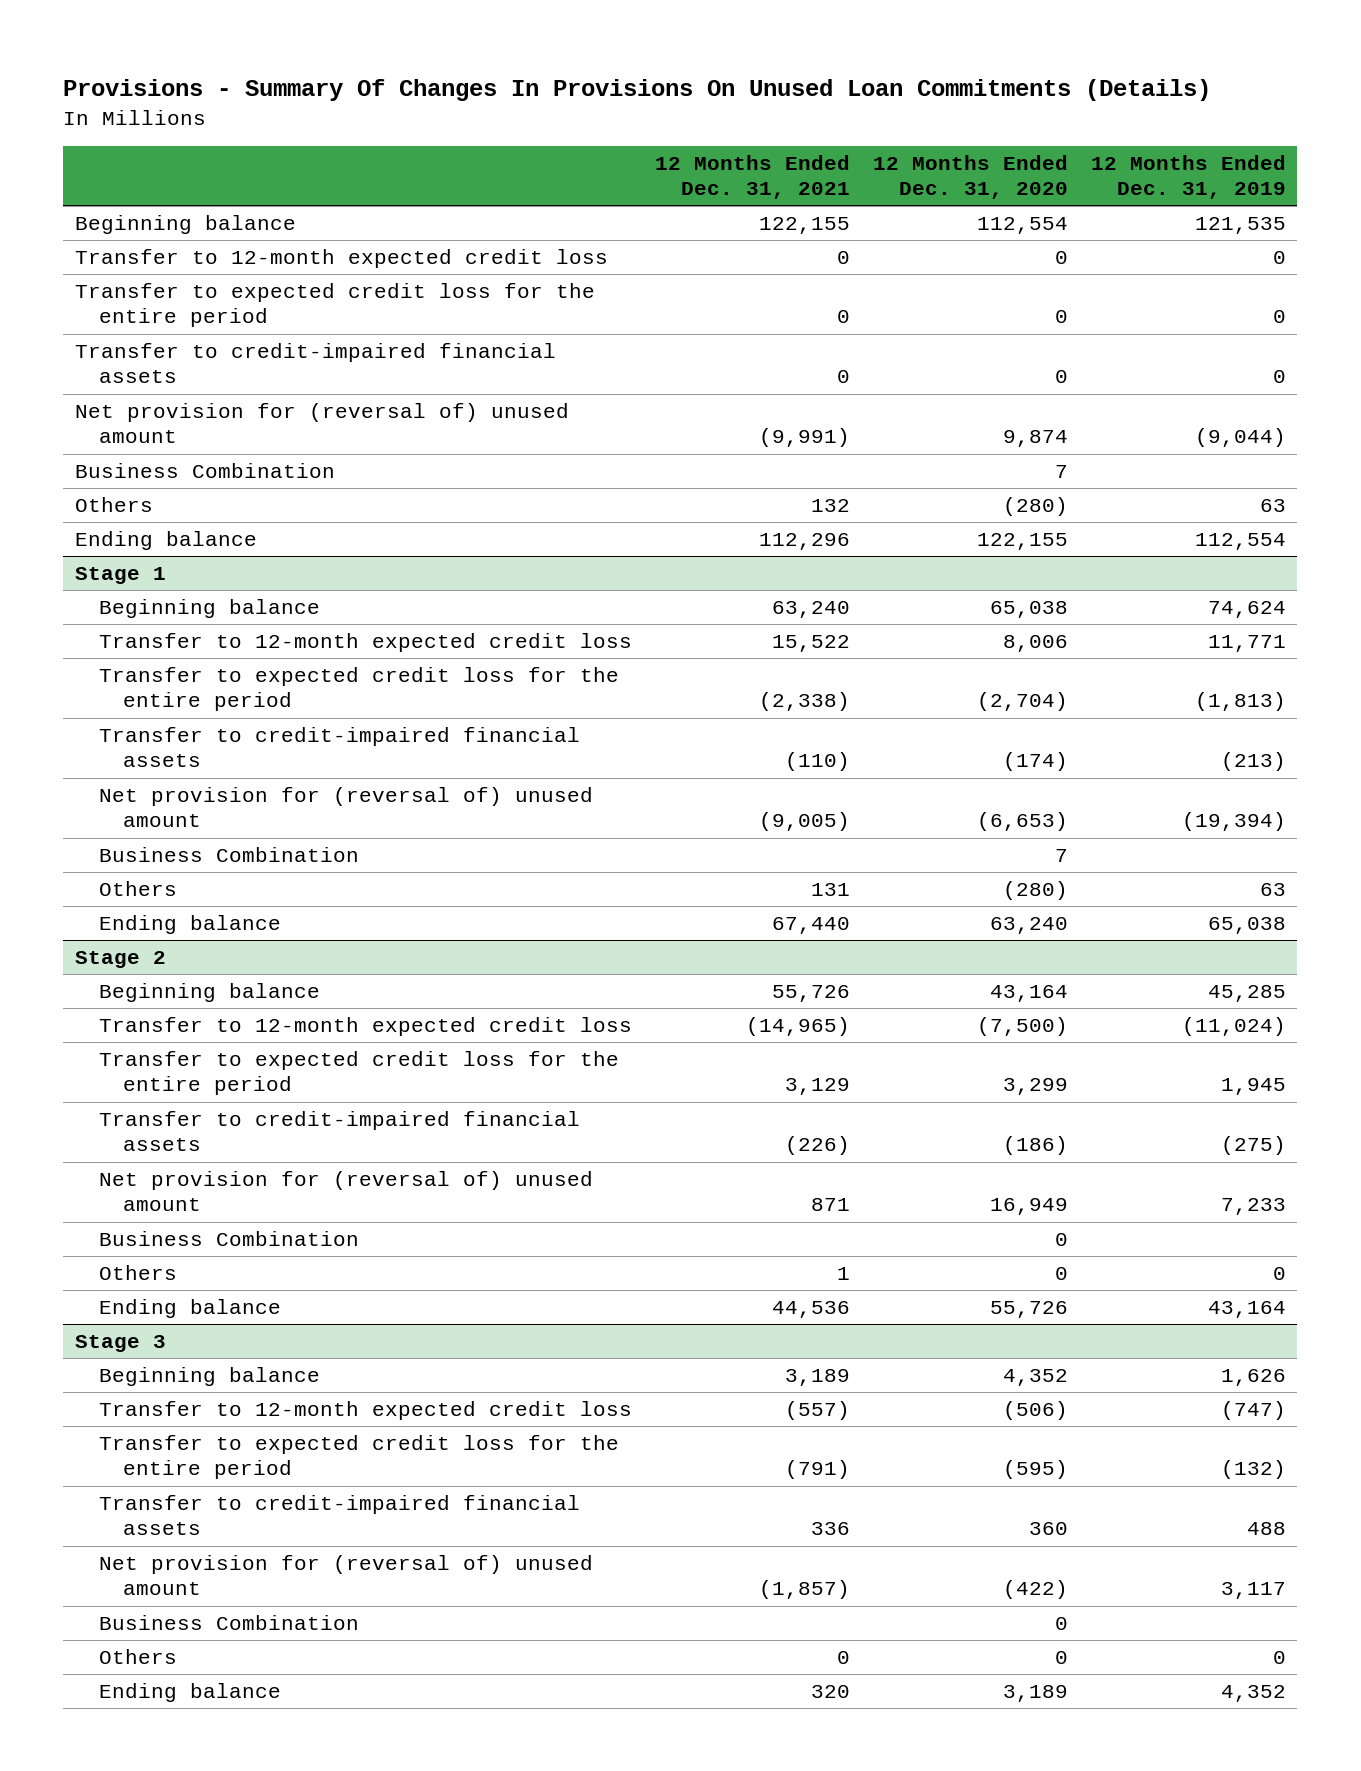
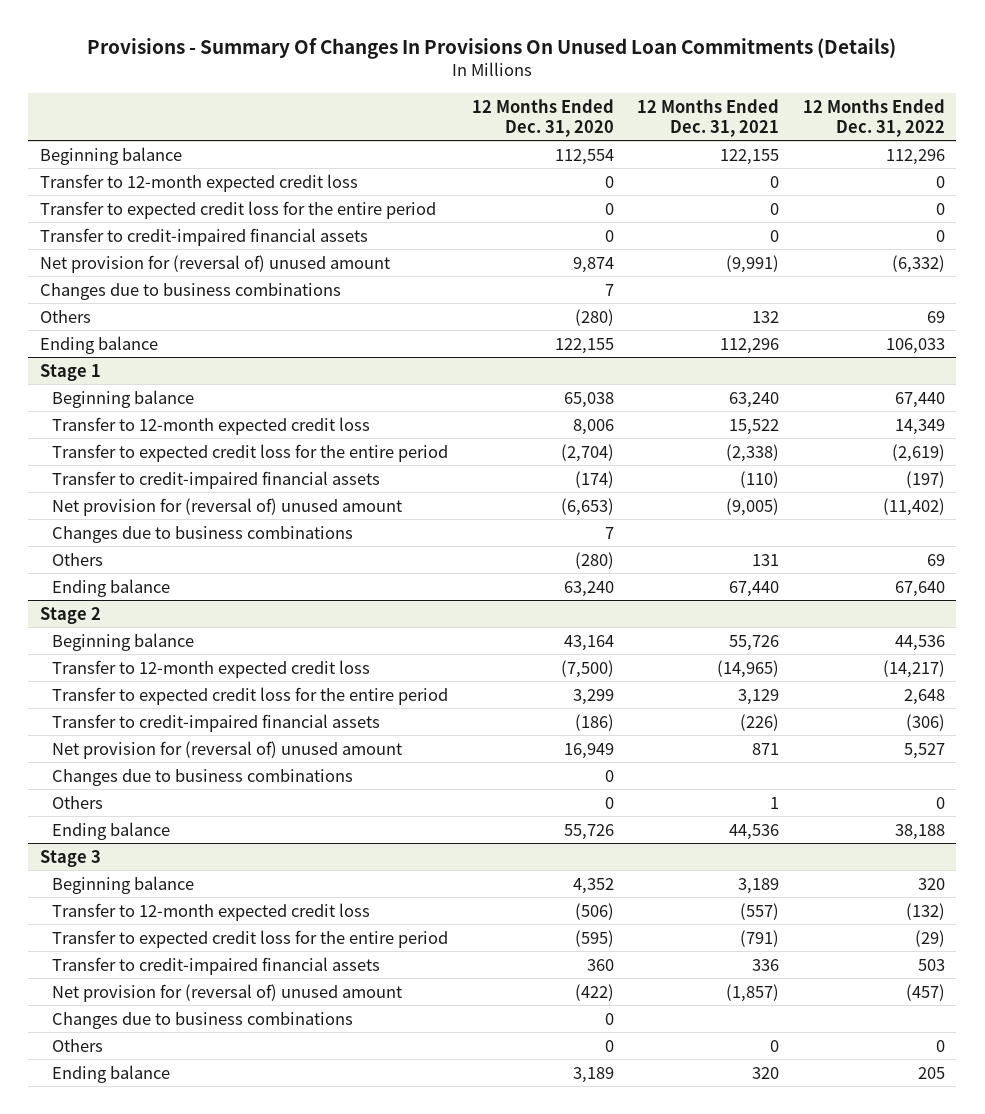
[1090,154,1286,200] 12 Months Ended Dec. 31, 2019 -> none
none -> [802,98,945,137] 12 Months Ended Dec. 31, 2022
[74,463,335,479] Business Combination -> [39,282,341,300] Changes due to business combinations
[99,847,360,863] Business Combination -> [52,525,354,543] Changes due to business combinations
[99,1231,360,1247] Business Combination -> [52,768,354,786] Changes due to business combinations
[99,1615,360,1631] Business Combination -> [52,1011,354,1029] Changes due to business combinations

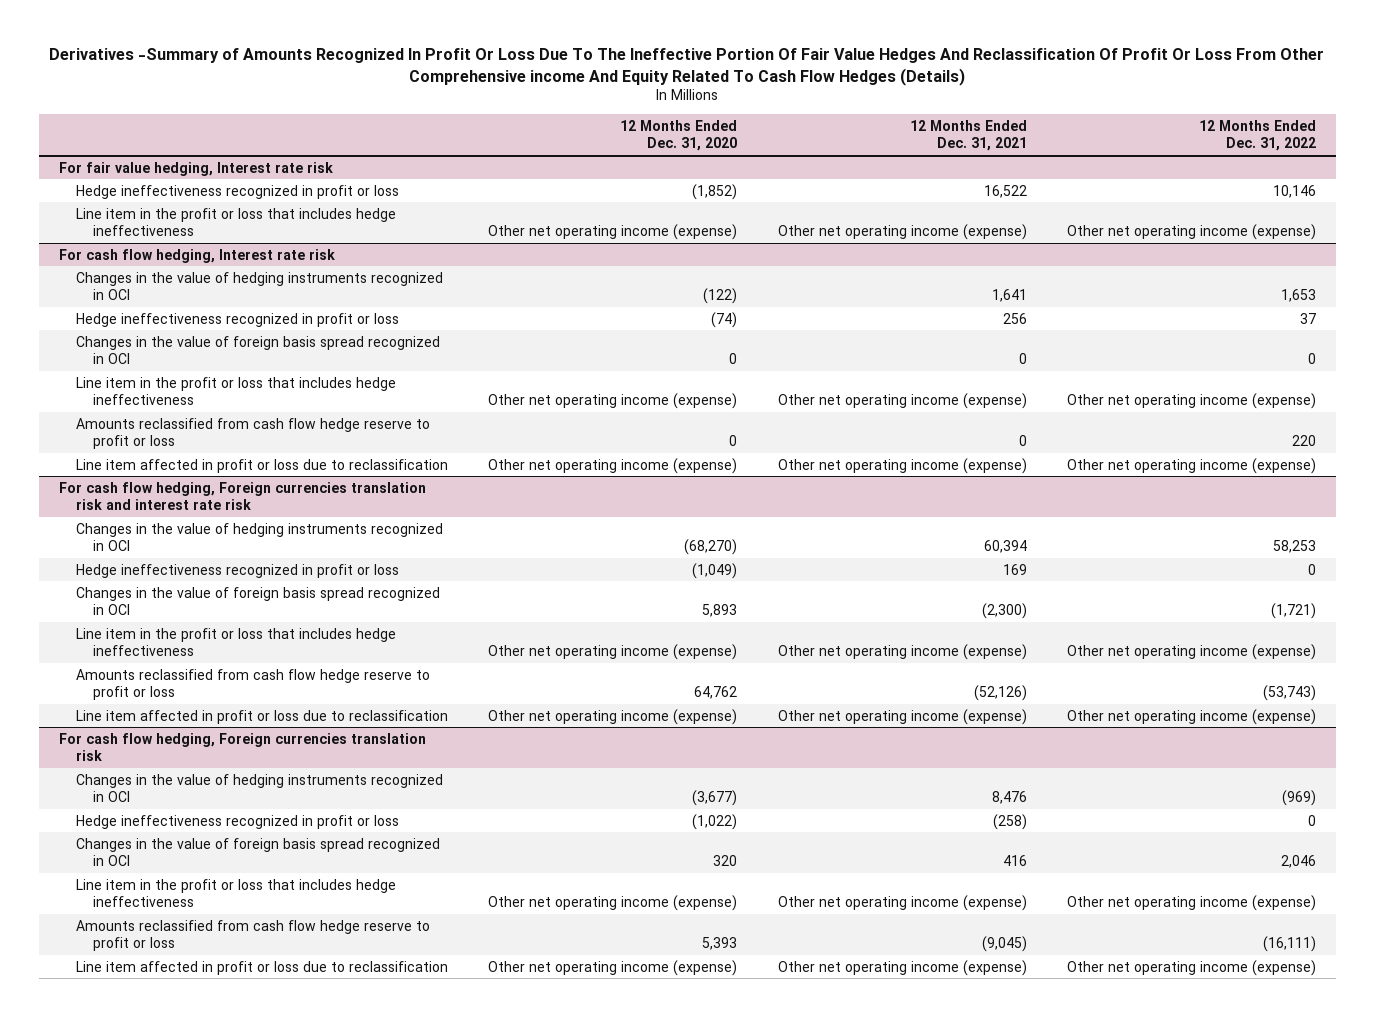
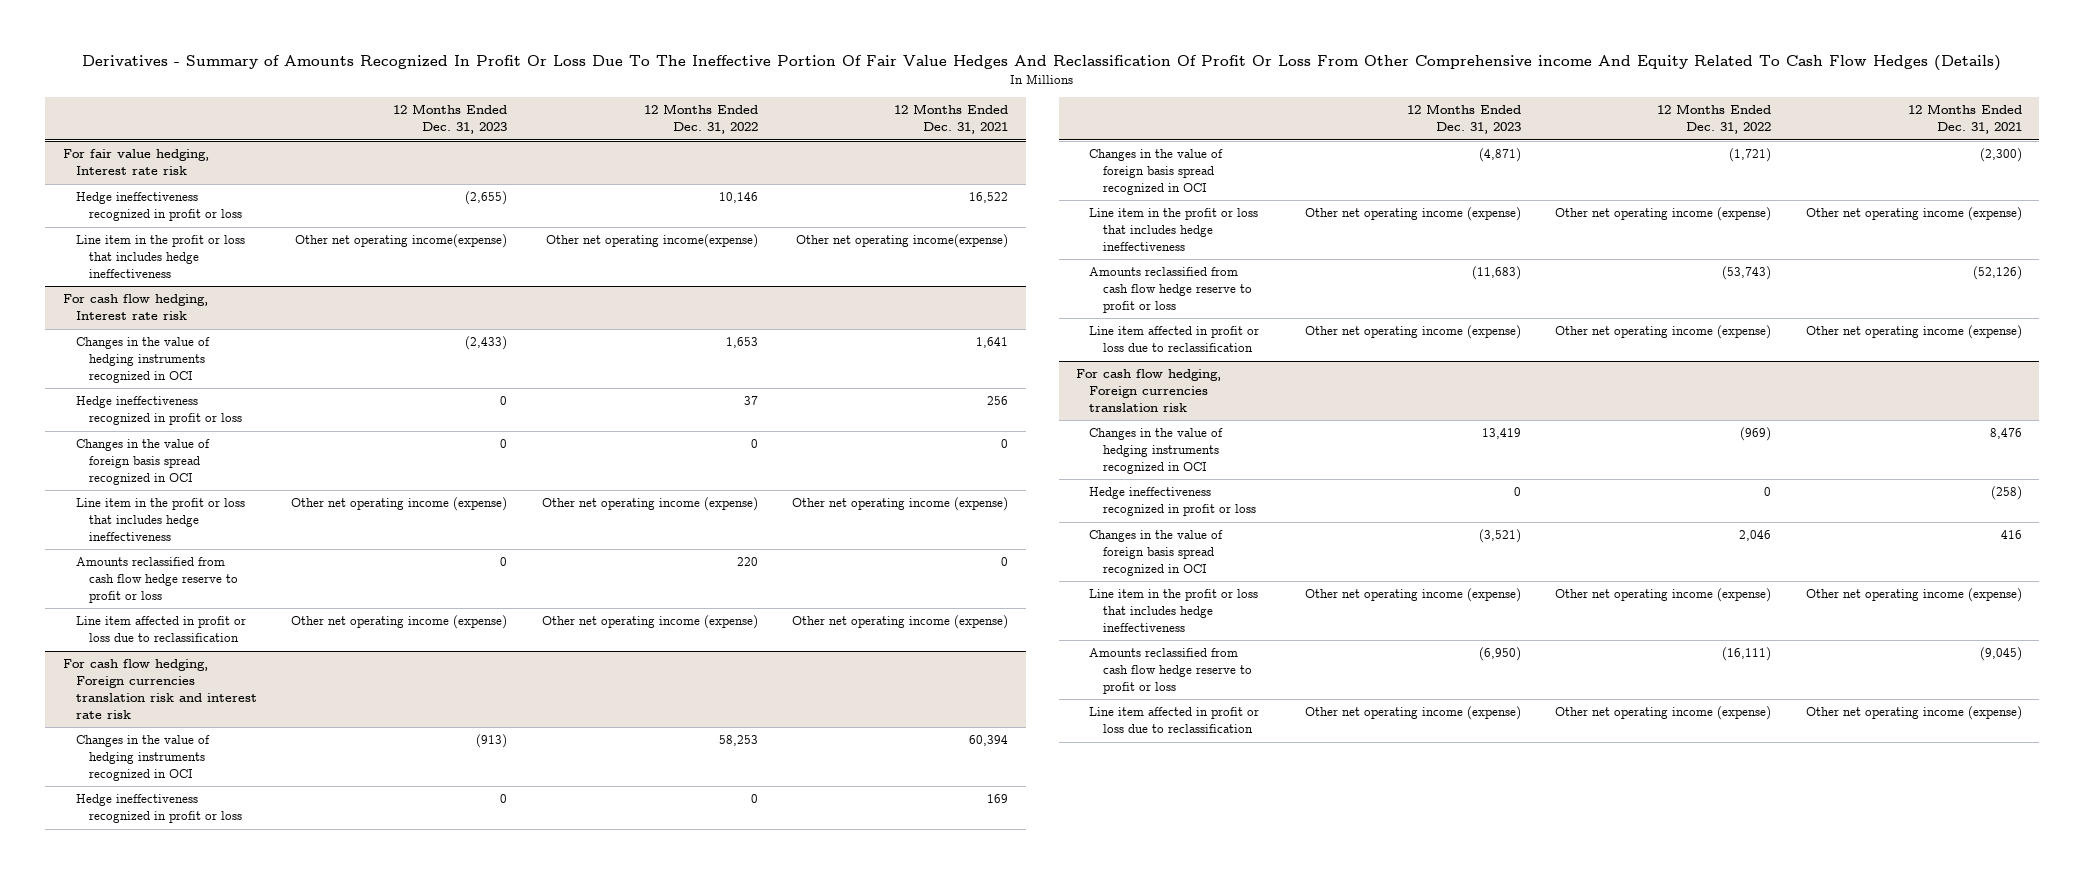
[49,48,1325,86] Derivatives -Summary of Amounts Recognized In Profit Or Loss Due To The Ineffective Portion Of Fair Value Hedges And Reclassification Of Profit Or Loss From Other Comprehensive income And Equity Related To Cash Flow Hedges (Details) -> [82,54,2002,71] Derivatives - Summary of Amounts Recognized In Profit Or Loss Due To The Ineffective Portion Of Fair Value Hedges And Reclassification Of Profit Or Loss From Other Comprehensive income And Equity Related To Cash Flow Hedges (Details)
[620,119,738,152] 12 Months Ended Dec. 31, 2020 -> none
none -> [393,104,508,135] 12 Months Ended Dec. 31, 2023
[777,224,1027,241] Other net operating income (expense) -> [796,234,1009,249] Other net operating income(expense)
[1066,224,1316,241] Other net operating income (expense) -> [545,234,758,249] Other net operating income(expense)

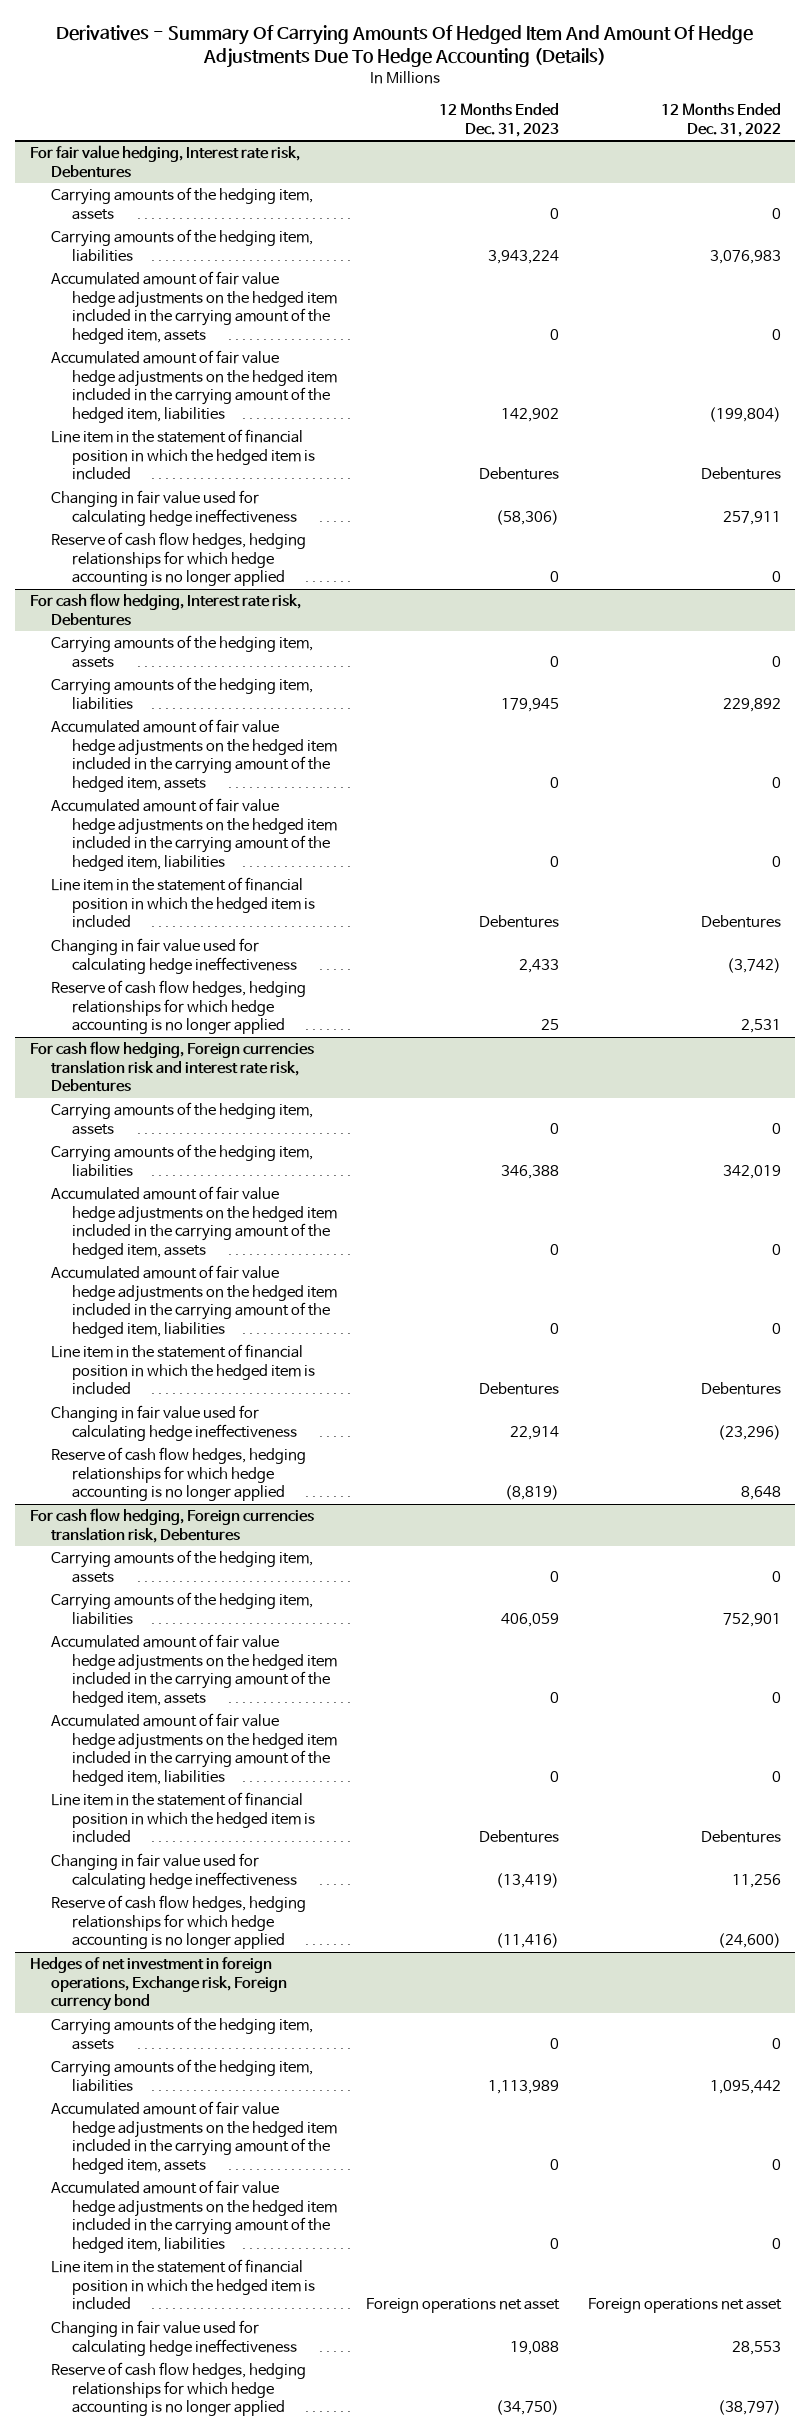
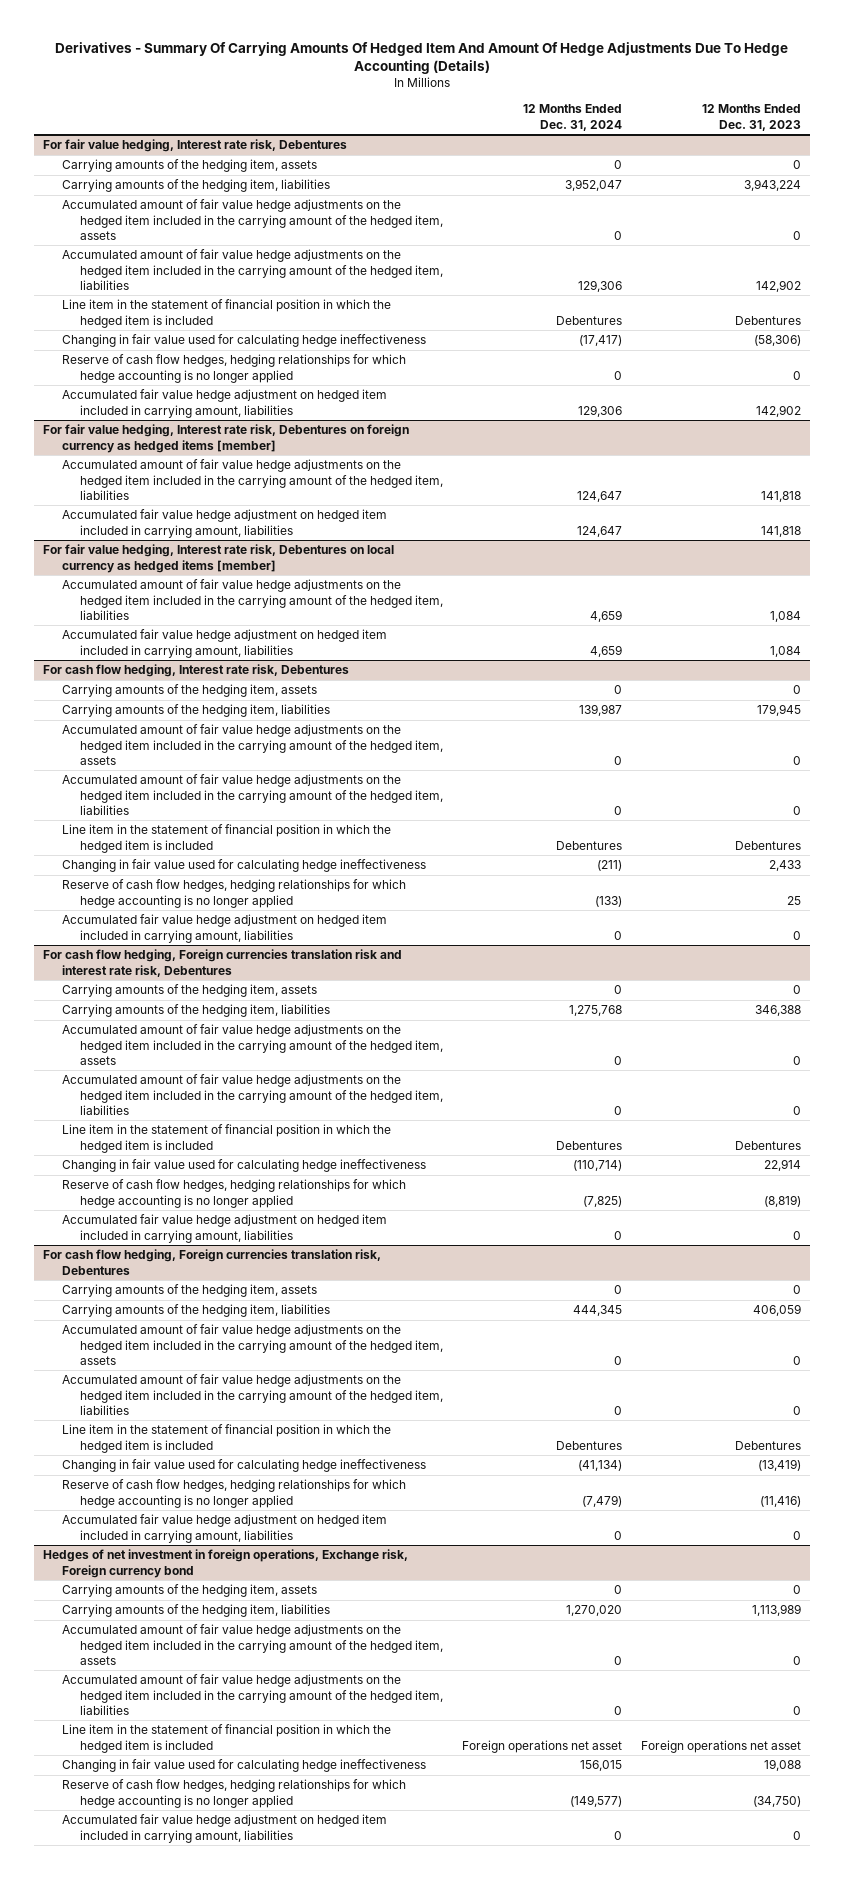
[660,103,781,137] 12 Months Ended Dec. 31, 2022 -> none
none -> [523,104,623,131] 12 Months Ended Dec. 31, 2024
none -> [61,389,387,418] Accumulated fair value hedge adjustment on hedged item included in carrying amount, liabilities
none -> [43,424,410,453] For fair value hedging, Interest rate risk, Debentures on foreign currency as hedged items [member]
none -> [61,459,444,501] Accumulated amount of fair value hedge adjustments on the hedged item included in the carrying amount of the hedged item, liabilities
none -> [61,509,387,538] Accumulated fair value hedge adjustment on hedged item included in carrying amount, liabilities
none -> [43,544,395,573] For fair value hedging, Interest rate risk, Debentures on local currency as hedged items [member]
none -> [61,579,444,621] Accumulated amount of fair value hedge adjustments on the hedged item included in the carrying amount of the hedged item, liabilities
none -> [61,629,387,658] Accumulated fair value hedge adjustment on hedged item included in carrying amount, liabilities
none -> [61,914,387,943] Accumulated fair value hedge adjustment on hedged item included in carrying amount, liabilities
none -> [61,1214,387,1243] Accumulated fair value hedge adjustment on hedged item included in carrying amount, liabilities
none -> [61,1514,387,1543] Accumulated fair value hedge adjustment on hedged item included in carrying amount, liabilities
none -> [61,1814,387,1843] Accumulated fair value hedge adjustment on hedged item included in carrying amount, liabilities

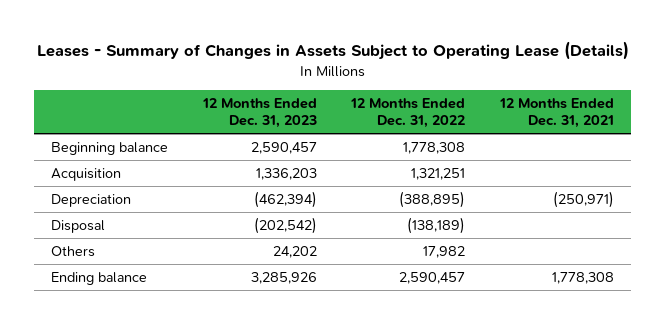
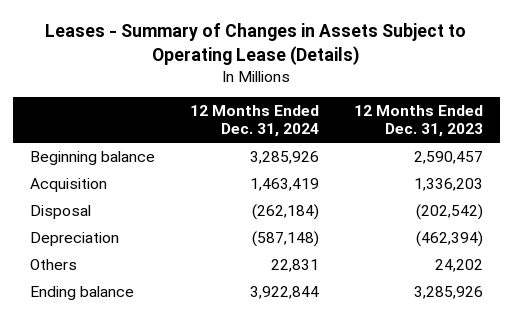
[350,97,466,129] 12 Months Ended Dec. 31, 2022 -> none
[498,97,614,129] 12 Months Ended Dec. 31, 2021 -> none
none -> [189,104,319,138] 12 Months Ended Dec. 31, 2024
[51,193,132,207] Depreciation -> [30,232,120,247] Depreciation

